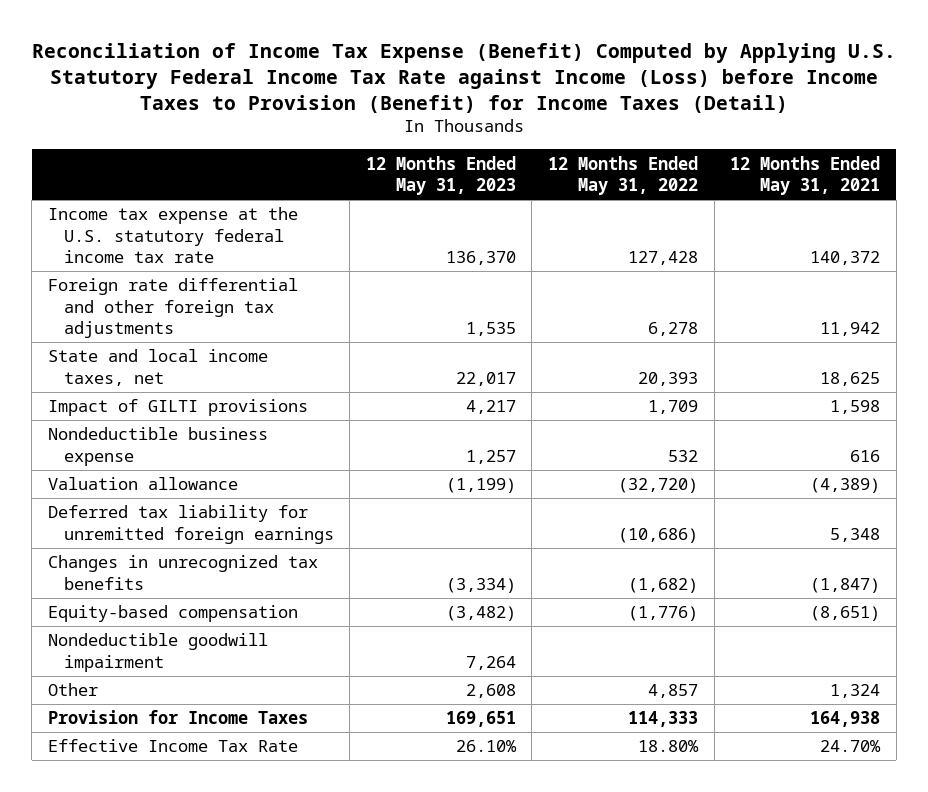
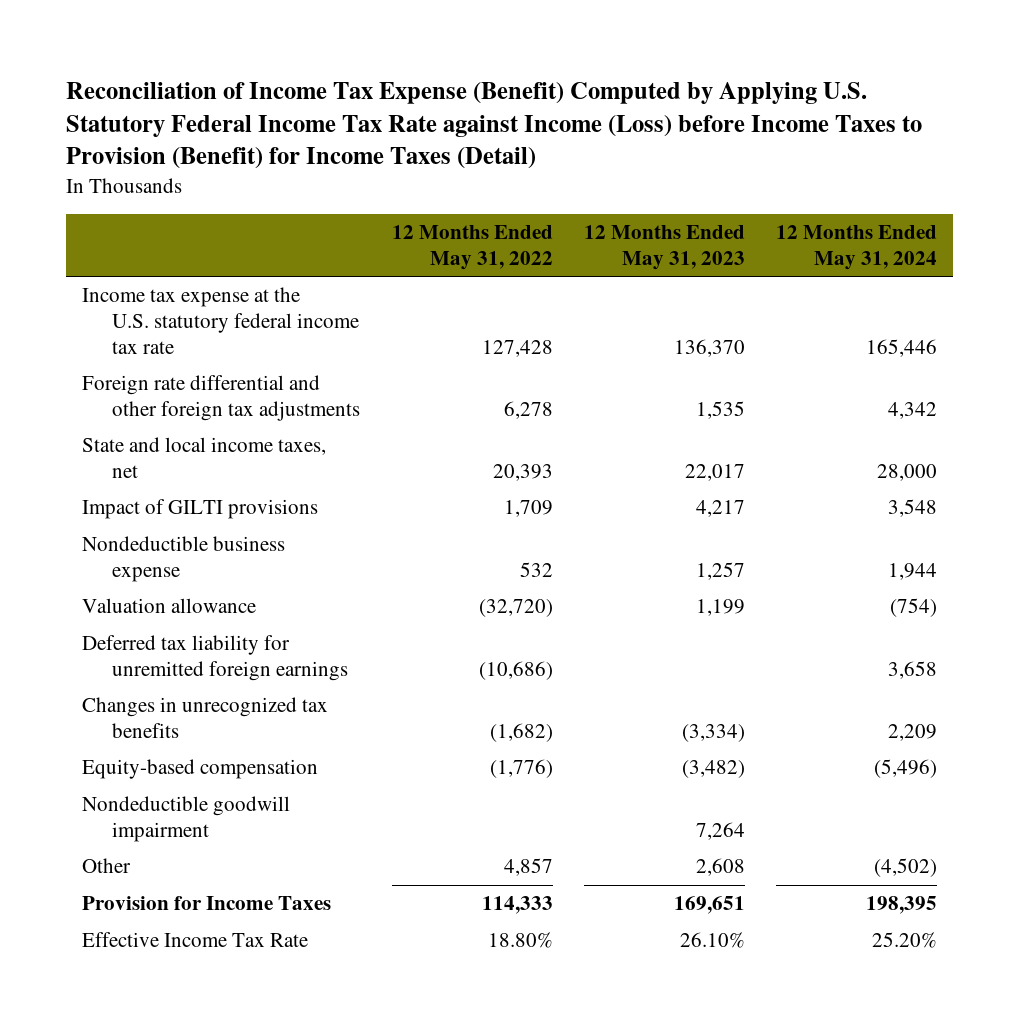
[730,155,881,195] 12 Months Ended May 31, 2021 -> none
none -> [776,225,938,270] 12 Months Ended May 31, 2024
[445,478,516,494] (1,199) -> [696,599,746,617] 1,199

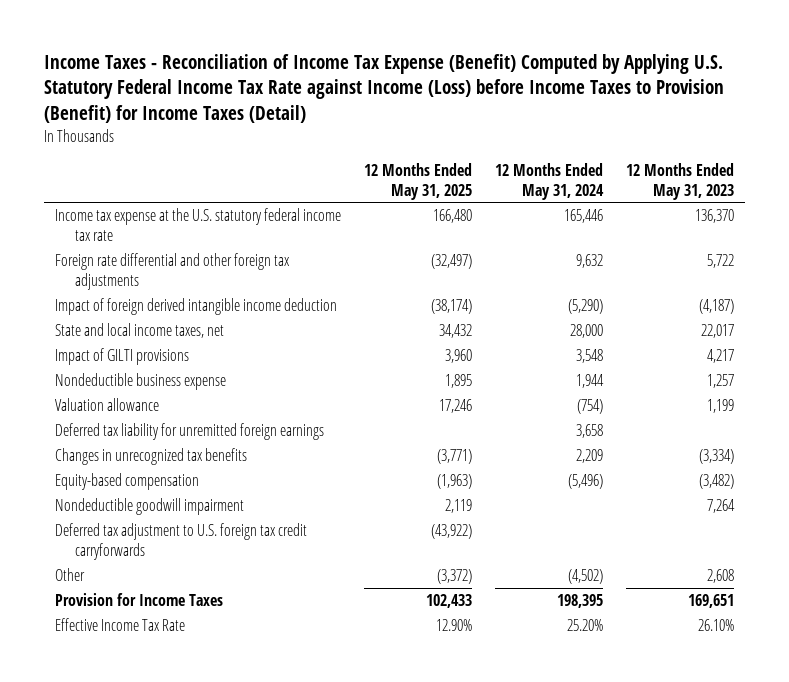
[65,81,922,170] Reconciliation of Income Tax Expense (Benefit) Computed by Applying U.S. Statutory Federal Income Tax Rate against Income (Loss) before Income Taxes to Provision (Benefit) for Income Taxes (Detail) -> [43,54,724,123] Income Taxes - Reconciliation of Income Tax Expense (Benefit) Computed by Applying U.S. Statutory Federal Income Tax Rate against Income (Loss) before Income Taxes to Provision (Benefit) for Income Taxes (Detail)
[391,225,553,270] 12 Months Ended May 31, 2022 -> none
none -> [364,163,473,200] 12 Months Ended May 31, 2025
[696,400,746,419] 1,535 -> [706,254,734,269] 5,722
[888,401,938,419] 4,342 -> [575,254,603,269] 9,632
none -> [55,298,338,316] Impact of foreign derived intangible income deduction
none -> [55,523,308,560] Deferred tax adjustment to U.S. foreign tax credit carryforwards

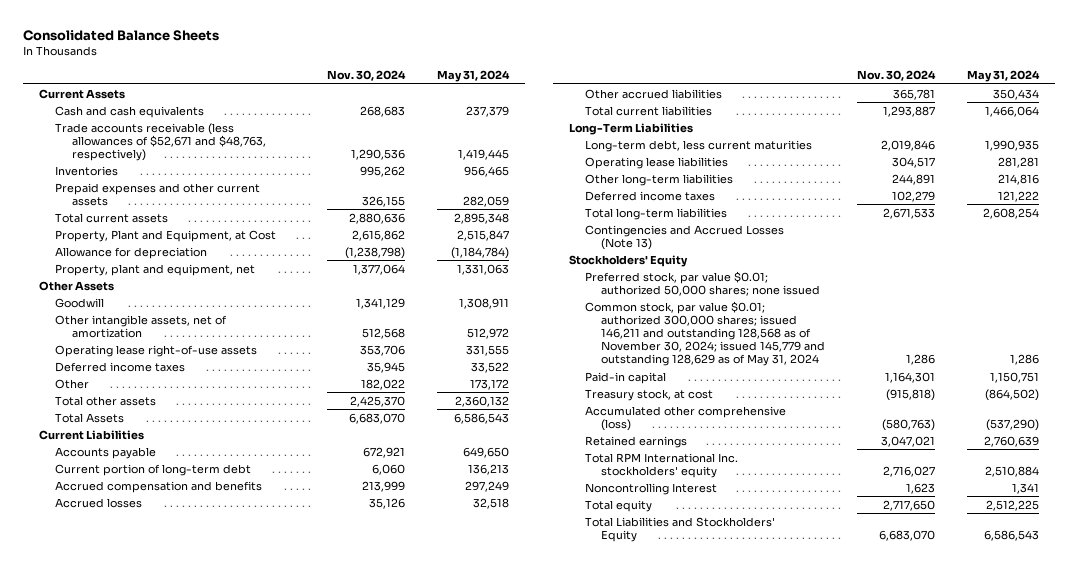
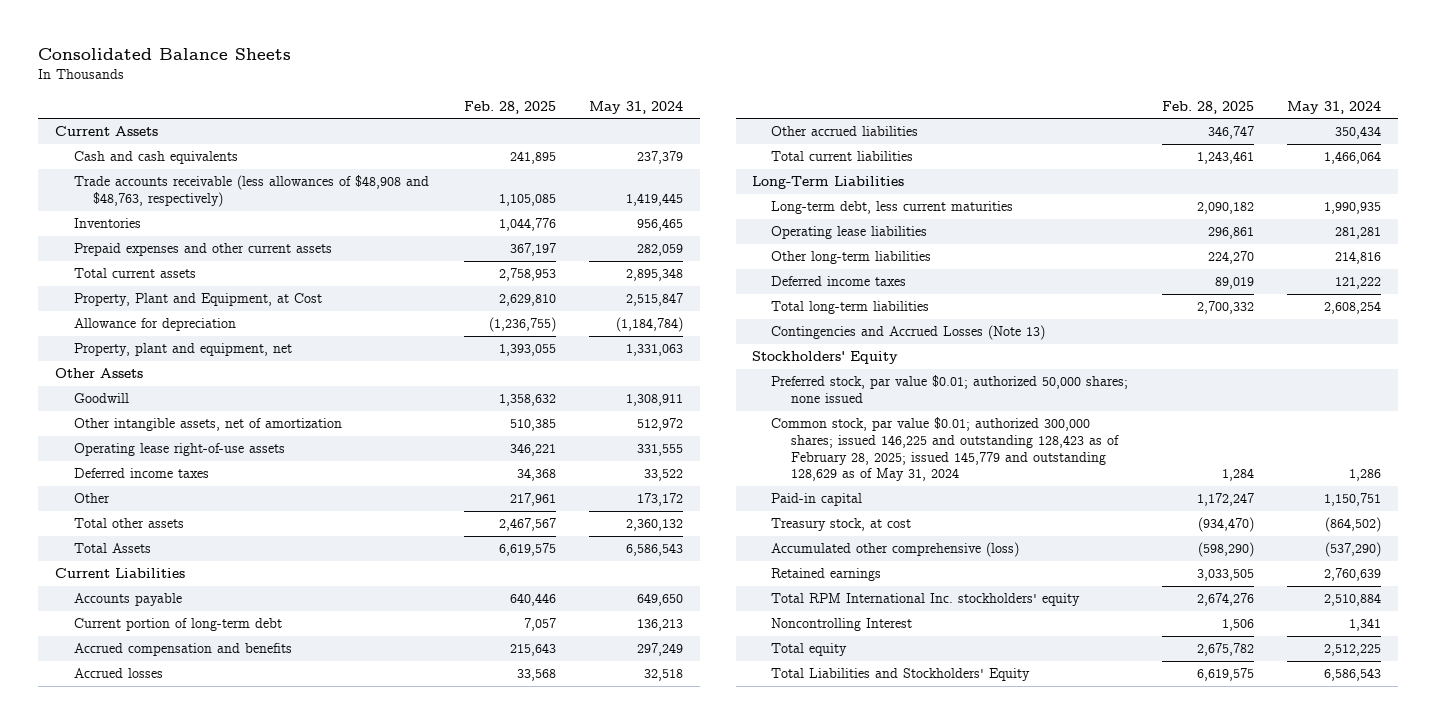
[327,70,407,82] Nov. 30, 2024 -> none
none -> [464,100,557,114] Feb. 28, 2025
[55,122,266,161] Trade accounts receivable (less allowances of $52,671 and $48,763, respectively) -> [73,175,429,207] Trade accounts receivable (less allowances of $48,908 and $48,763, respectively)
[585,300,826,367] Common stock, par value $0.01; authorized 300,000 shares; issued 146,211 and outstanding 128,568 as of November 30, 2024; issued 145,779 and outstanding 128,629 as of May 31, 2024 -> [771,417,1119,482] Common stock, par value $0.01; authorized 300,000 shares; issued 146,225 and outstanding 128,423 as of February 28, 2025; issued 145,779 and outstanding 128,629 as of May 31, 2024

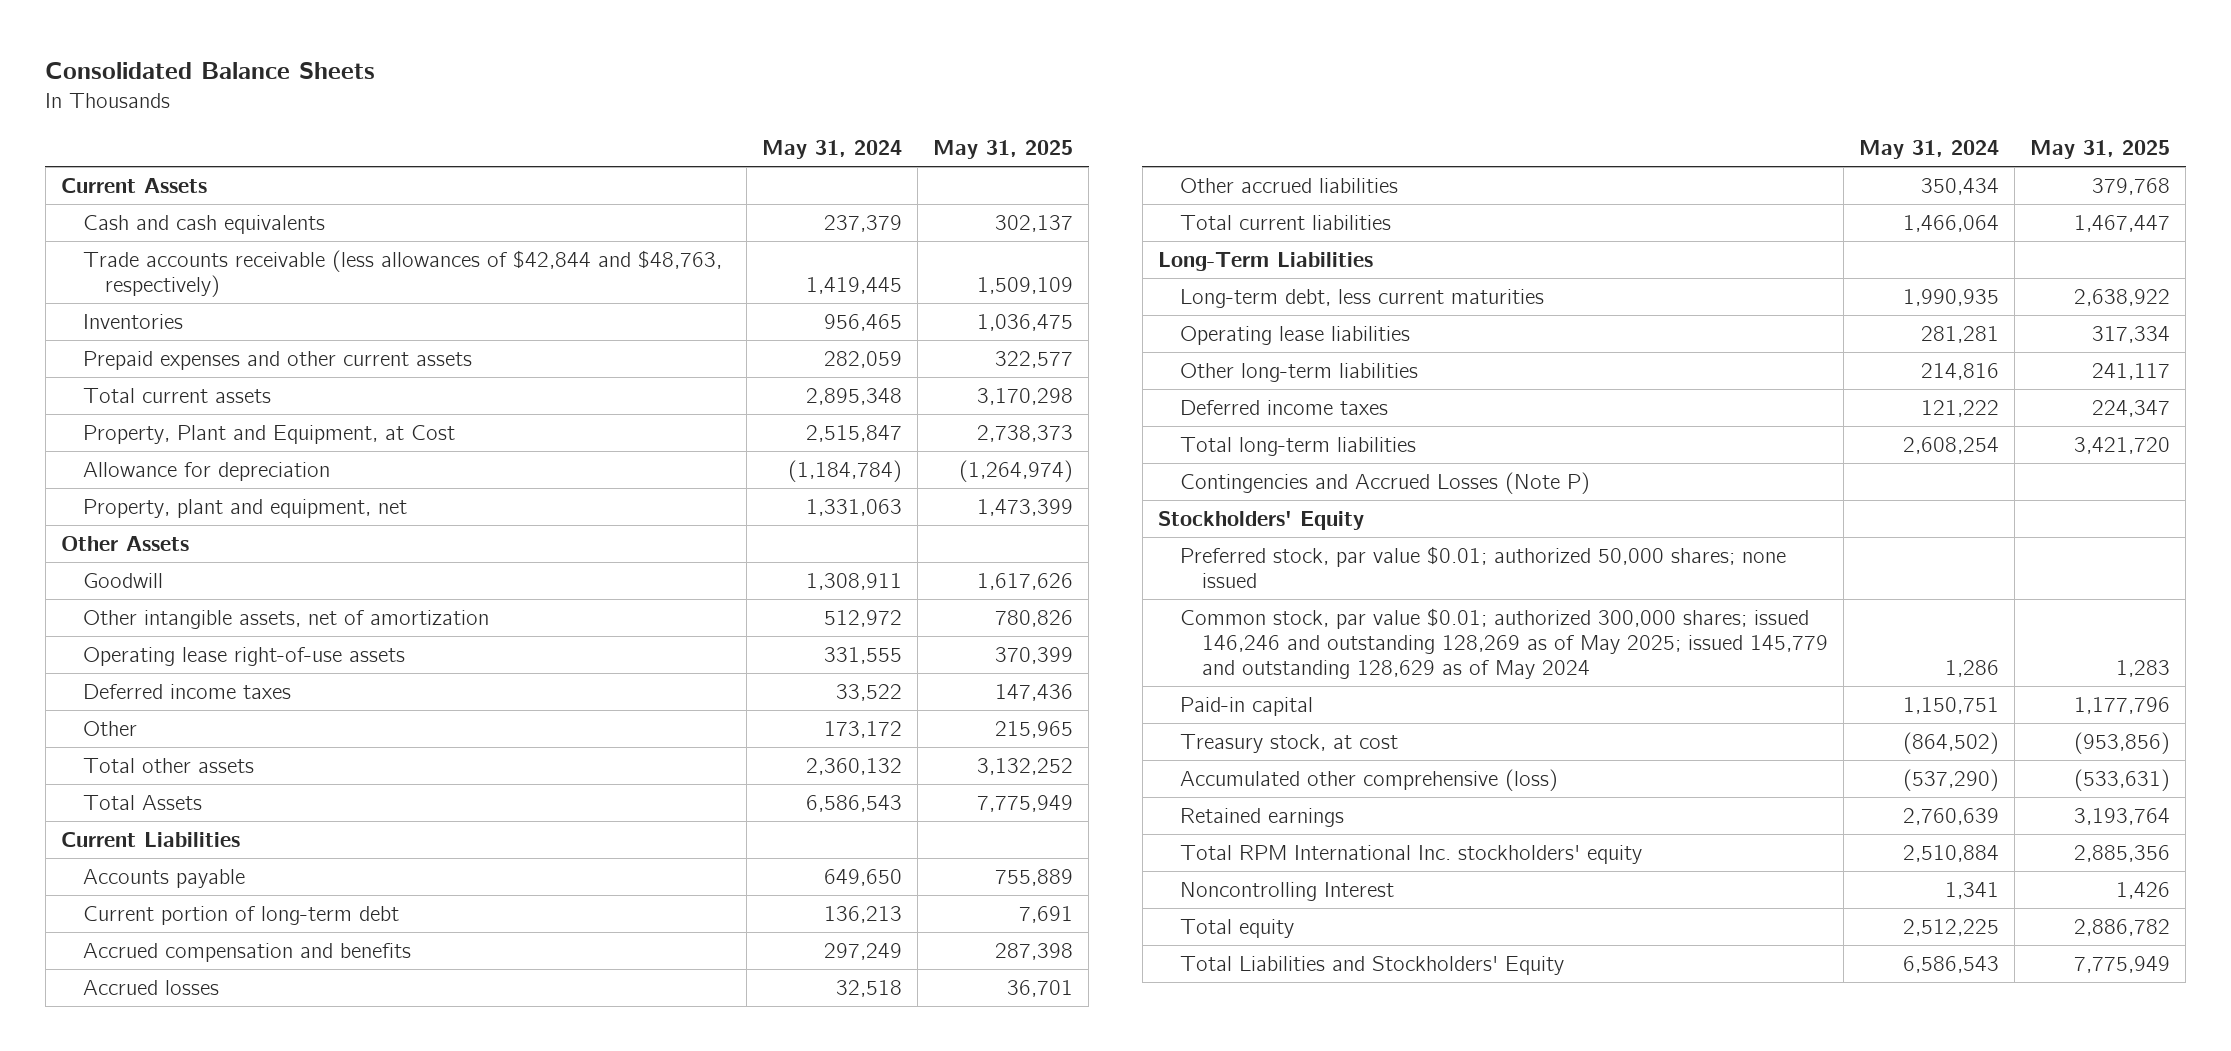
[464,100,557,114] Feb. 28, 2025 -> none
none -> [933,140,1074,160] May 31, 2025
[73,175,429,207] Trade accounts receivable (less allowances of $48,908 and $48,763, respectively) -> [82,250,722,298] Trade accounts receivable (less allowances of $42,844 and $48,763, respectively)
[771,325,1046,341] Contingencies and Accrued Losses (Note 13) -> [1180,472,1591,495] Contingencies and Accrued Losses (Note P)
[771,417,1119,482] Common stock, par value $0.01; authorized 300,000 shares; issued 146,225 and outstanding 128,423 as of February 28, 2025; issued 145,779 and outstanding 128,629 as of May 31, 2024 -> [1180,608,1829,680] Common stock, par value $0.01; authorized 300,000 shares; issued 146,246 and outstanding 128,269 as of May 2025; issued 145,779 and outstanding 128,629 as of May 2024

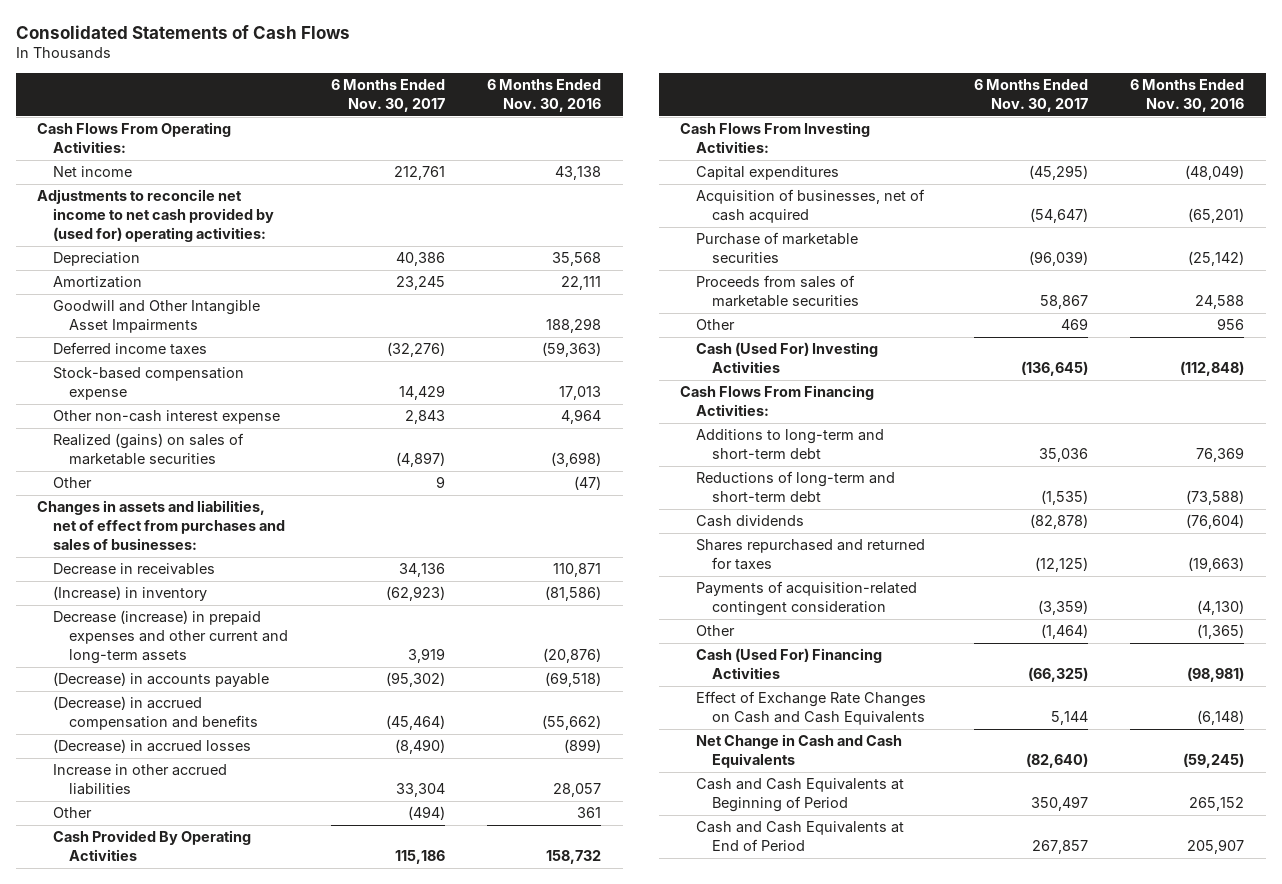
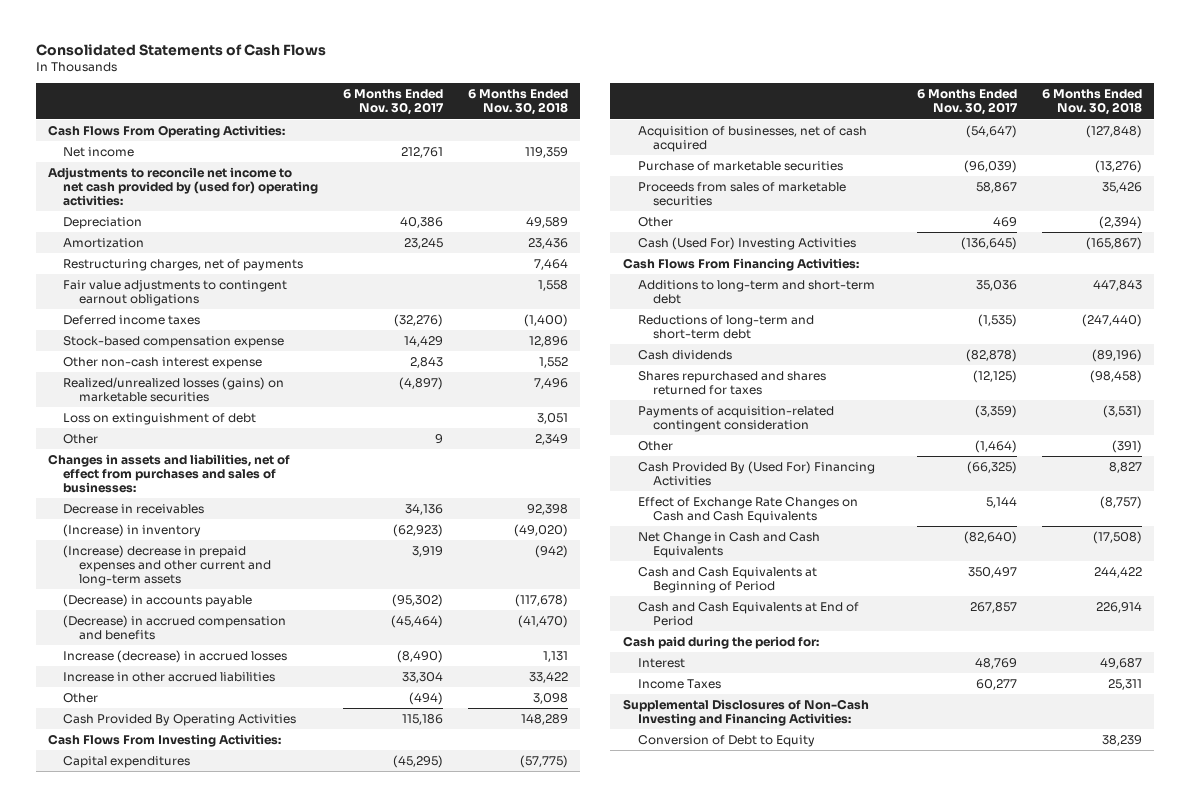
[487,79,602,113] 6 Months Ended Nov. 30, 2016 -> none
none -> [467,89,568,116] 6 Months Ended Nov. 30, 2018
[53,300,261,334] Goodwill and Other Intangible Asset Impairments -> none
none -> [63,259,304,272] Restructuring charges, net of payments
none -> [63,280,288,307] Fair value adjustments to contingent earnout obligations
[53,433,245,466] Realized (gains) on sales of marketable securities -> [63,377,285,403] Realized/unrealized losses (gains) on marketable securities
none -> [63,413,257,426] Loss on extinguishment of debt
[53,610,288,664] Decrease (increase) in prepaid expenses and other current and long-term assets -> [63,545,271,587] (Increase) decrease in prepaid expenses and other current and long-term assets
[53,739,252,754] (Decrease) in accrued losses -> [63,650,288,664] Increase (decrease) in accrued losses
[696,539,926,571] Shares repurchased and returned for taxes -> [637,371,826,396] Shares repurchased and shares returned for taxes
[696,648,883,680] Cash (Used For) Financing Activities -> [637,461,875,487] Cash Provided By (Used For) Financing Activities
none -> [622,636,819,650] Cash paid during the period for:
none -> [637,658,685,669] Interest
none -> [637,679,721,690] Income Taxes
none -> [622,699,869,727] Supplemental Disclosures of Non-Cash Investing and Financing Activities:
none -> [637,735,815,748] Conversion of Debt to Equity

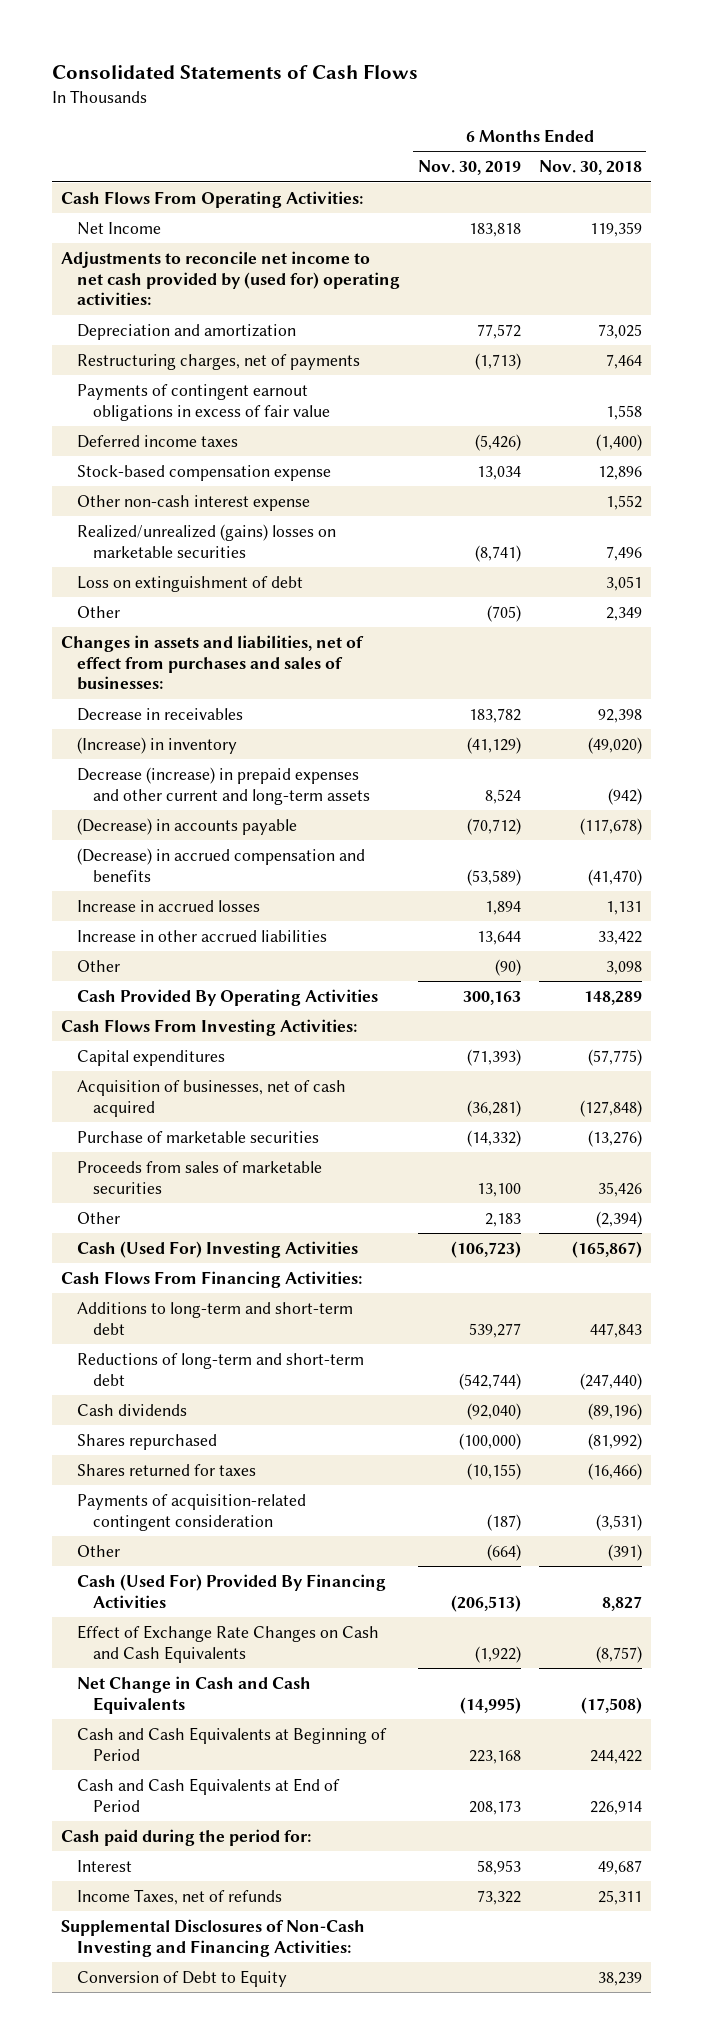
[343,89,445,116] 6 Months Ended Nov. 30, 2017 -> none
none -> [417,160,521,176] Nov. 30, 2019
[63,147,135,158] Net income -> [76,221,161,235] Net Income
[63,217,143,230] Depreciation -> none
[63,238,145,249] Amortization -> none
none -> [76,323,296,340] Depreciation and amortization
[63,280,288,307] Fair value adjustments to contingent earnout obligations -> [76,383,330,421] Payments of contingent earnout obligations in excess of fair value
[63,377,285,403] Realized/unrealized losses (gains) on marketable securities -> [76,523,336,558] Realized/unrealized (gains) losses on marketable securities
[63,545,271,587] (Increase) decrease in prepaid expenses and other current and long-term assets -> [76,766,370,805] Decrease (increase) in prepaid expenses and other current and long-term assets
[63,650,288,664] Increase (decrease) in accrued losses -> [76,899,260,912] Increase in accrued losses
[637,371,826,396] Shares repurchased and shares returned for taxes -> [76,1433,217,1450] Shares repurchased
[1089,370,1142,384] (98,458) -> [587,1432,642,1450] (81,992)
none -> [76,1463,256,1476] Shares returned for taxes
[637,461,875,487] Cash Provided By (Used For) Financing Activities -> [76,1573,386,1608] Cash (Used For) Provided By Financing Activities
[637,679,721,690] Income Taxes -> [76,1888,282,1905] Income Taxes, net of refunds

